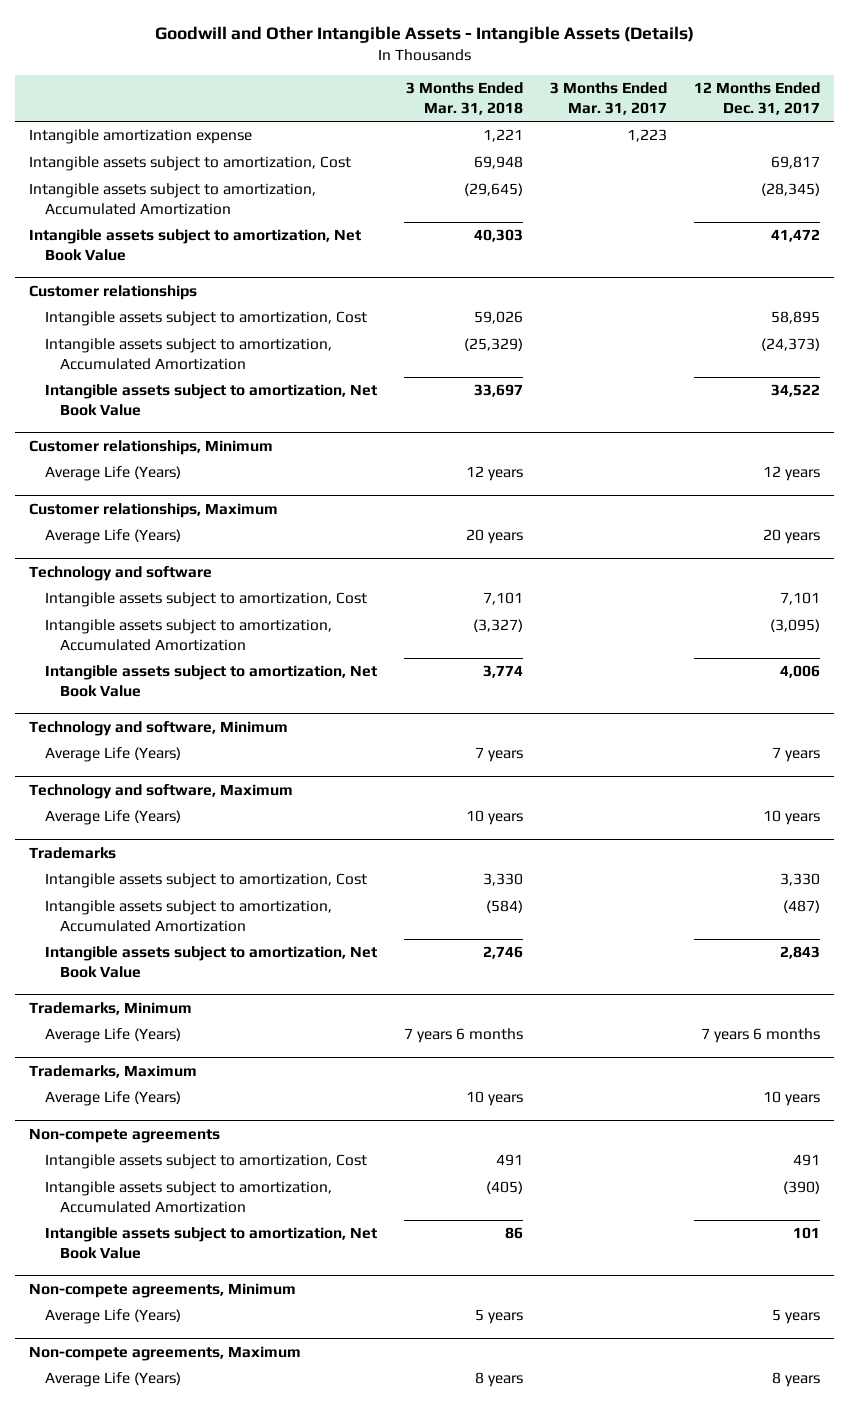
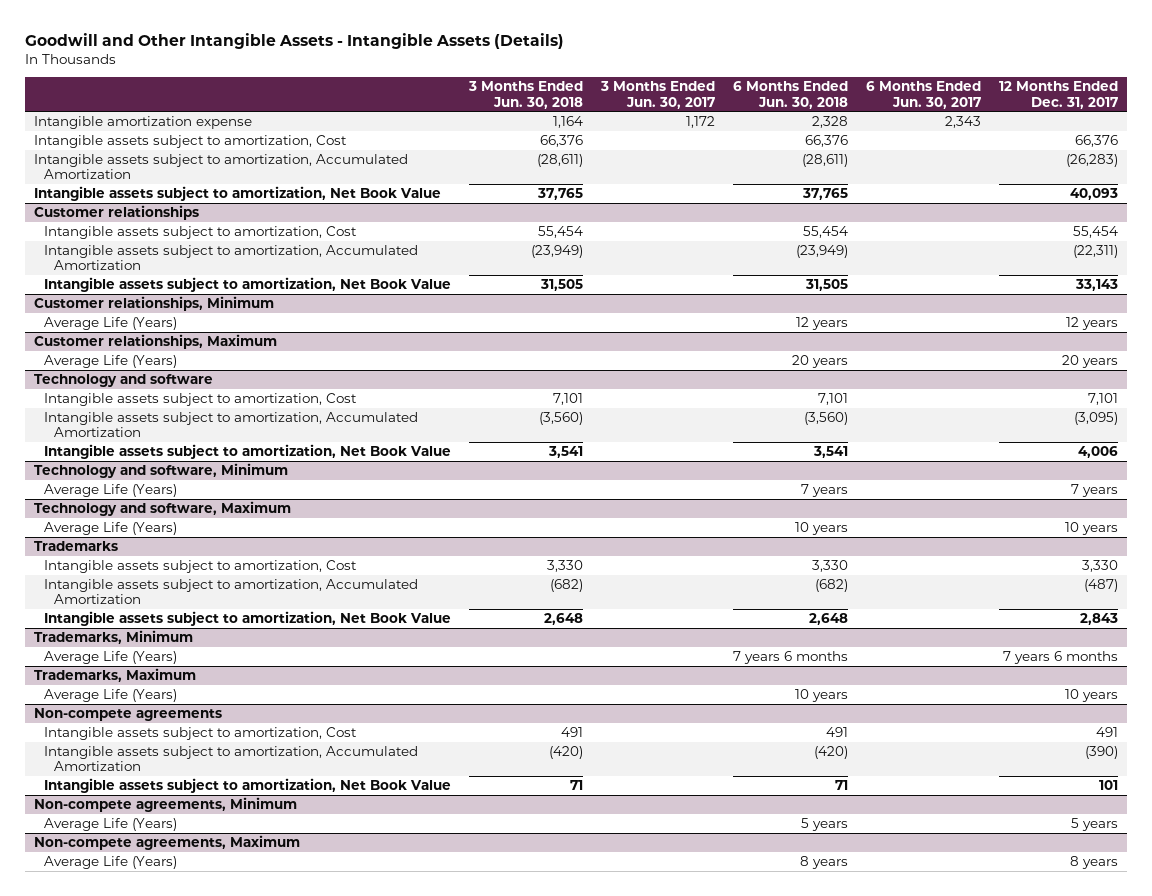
[405,82,523,116] 3 Months Ended Mar. 31, 2018 -> none
[550,82,668,116] 3 Months Ended Mar. 31, 2017 -> none
none -> [468,81,584,109] 3 Months Ended Jun. 30, 2018
none -> [600,81,716,109] 3 Months Ended Jun. 30, 2017
none -> [732,81,848,109] 6 Months Ended Jun. 30, 2018
none -> [865,81,981,109] 6 Months Ended Jun. 30, 2017
[771,156,821,170] 69,817 -> [1074,135,1118,148] 66,376
[761,183,821,197] (28,345) -> [1065,154,1118,168] (26,283)
[771,229,821,243] 41,472 -> [1069,188,1118,201] 40,093
[771,311,821,325] 58,895 -> [1072,226,1118,239] 55,454
[761,338,821,352] (24,373) -> [1072,245,1118,259] (22,311)
[771,384,821,398] 34,522 -> [1074,279,1118,292] 33,143

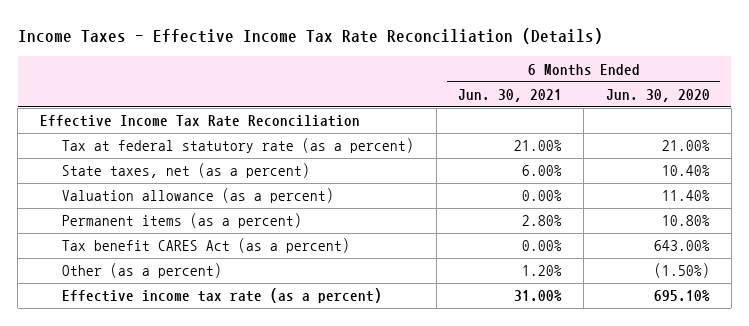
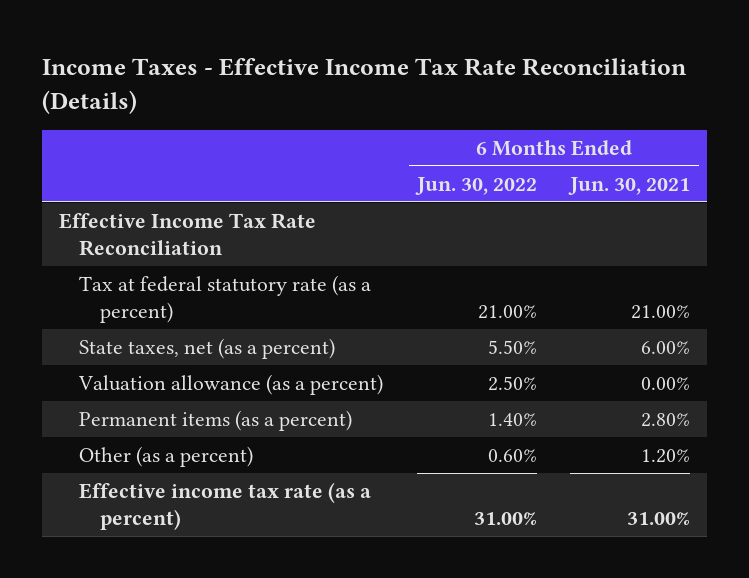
[605,88,710,102] Jun. 30, 2020 -> none
none -> [414,176,537,195] Jun. 30, 2022
[62,238,351,254] Tax benefit CARES Act (as a percent) -> none

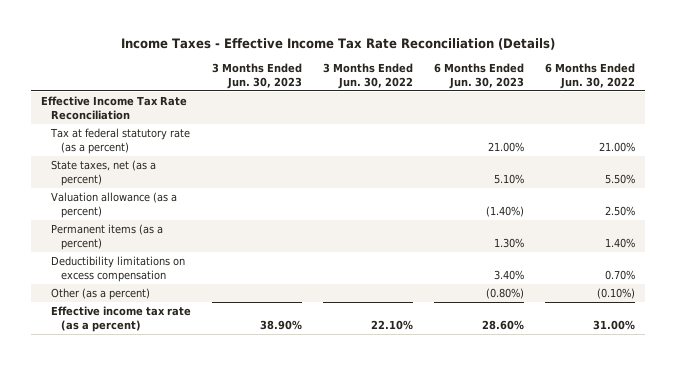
[568,176,691,195] Jun. 30, 2021 -> none
none -> [211,62,302,89] 3 Months Ended Jun. 30, 2023
none -> [322,62,413,89] 3 Months Ended Jun. 30, 2022
none -> [433,62,524,89] 6 Months Ended Jun. 30, 2023
none -> [51,256,186,282] Deductibility limitations on excess compensation
[487,448,537,462] 0.60% -> [596,288,635,300] (0.10%)

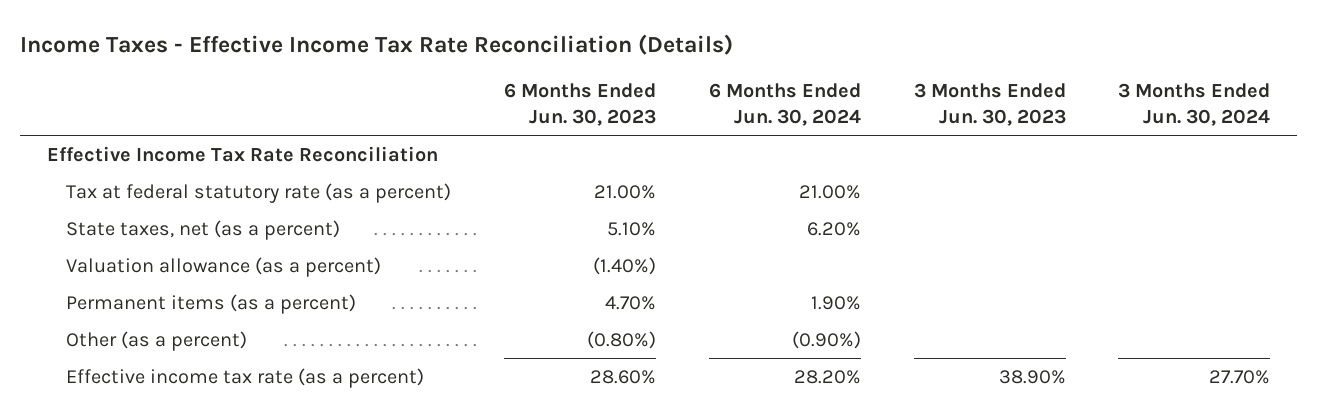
[322,62,413,89] 3 Months Ended Jun. 30, 2022 -> none
[544,62,635,89] 6 Months Ended Jun. 30, 2022 -> none
none -> [708,82,861,126] 6 Months Ended Jun. 30, 2024
none -> [1118,82,1271,126] 3 Months Ended Jun. 30, 2024
[51,256,186,282] Deductibility limitations on excess compensation -> none
[493,237,524,248] 1.30% -> [604,295,656,310] 4.70%

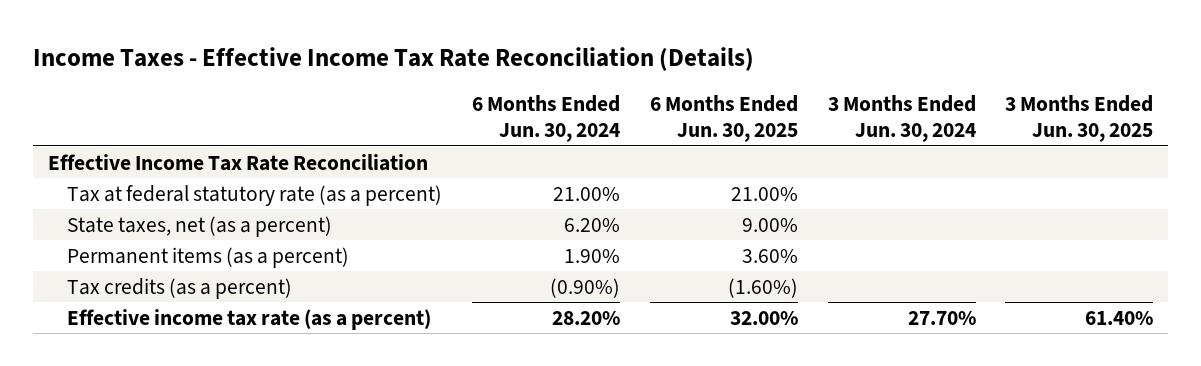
[503,82,656,126] 6 Months Ended Jun. 30, 2023 -> none
[913,82,1066,126] 3 Months Ended Jun. 30, 2023 -> none
none -> [649,95,798,143] 6 Months Ended Jun. 30, 2025
none -> [1005,95,1154,143] 3 Months Ended Jun. 30, 2025
[66,256,382,277] Valuation allowance (as a percent) -> none
[66,330,248,351] Other (as a percent) -> none
none -> [67,277,293,299] Tax credits (as a percent)

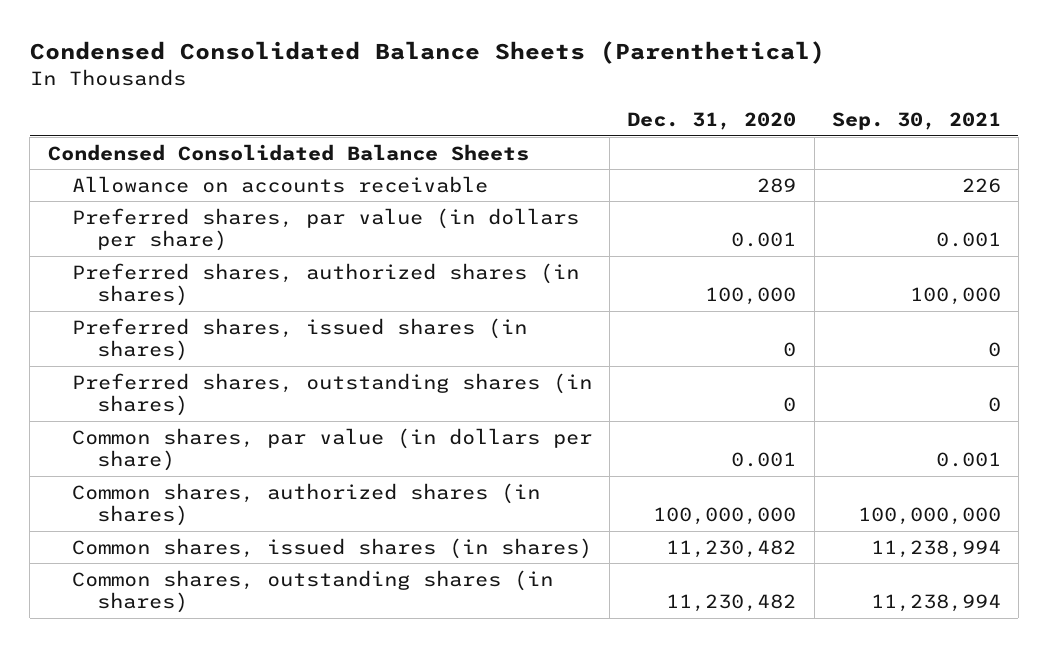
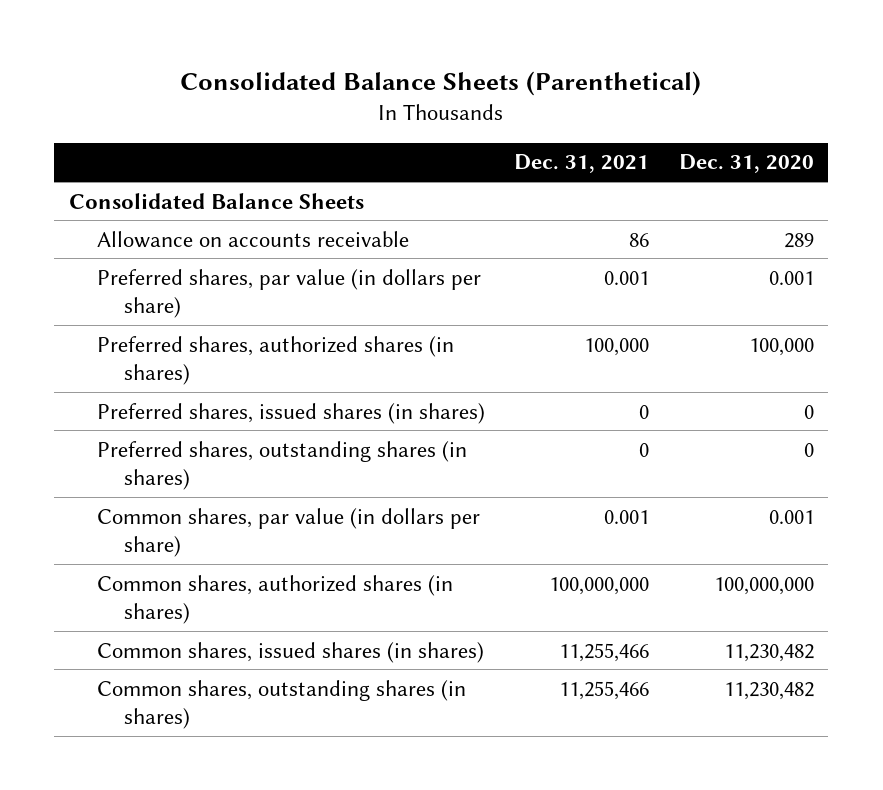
[29,41,825,65] Condensed Consolidated Balance Sheets (Parenthetical) -> [180,70,702,96] Consolidated Balance Sheets (Parenthetical)
[831,112,1001,131] Sep. 30, 2021 -> none
none -> [514,154,650,174] Dec. 31, 2021
[47,143,529,161] Condensed Consolidated Balance Sheets -> [69,192,365,209] Consolidated Balance Sheets

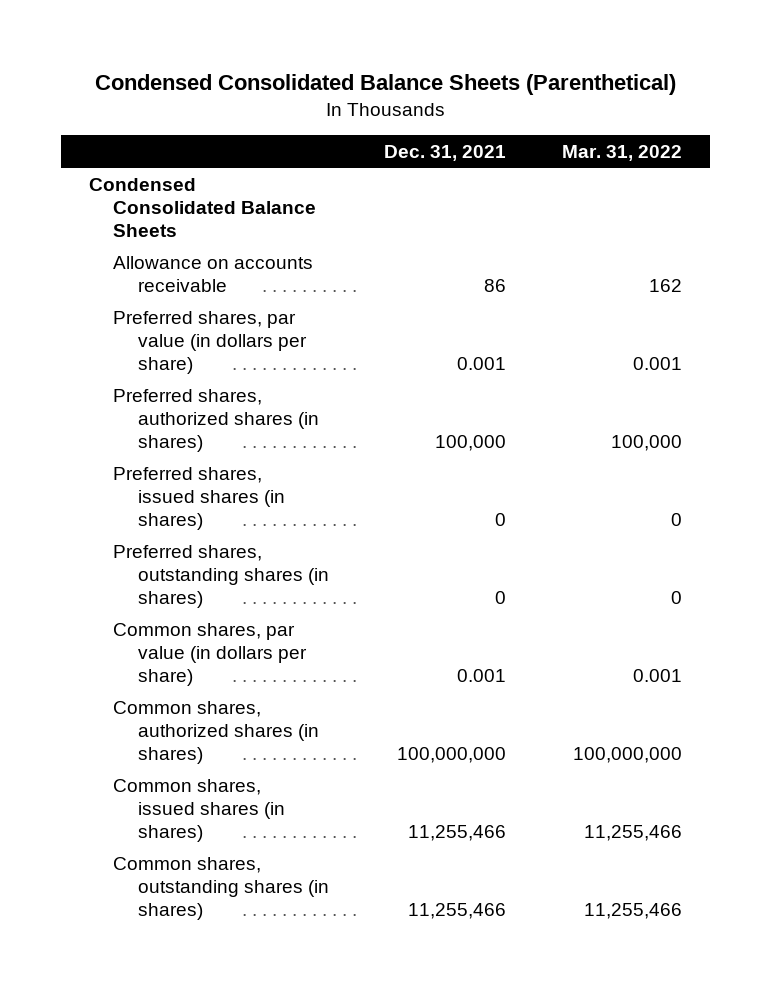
[180,70,702,96] Consolidated Balance Sheets (Parenthetical) -> [94,74,676,96] Condensed Consolidated Balance Sheets (Parenthetical)
[678,154,814,174] Dec. 31, 2020 -> none
none -> [562,144,683,161] Mar. 31, 2022
[69,192,365,209] Consolidated Balance Sheets -> [88,177,317,237] Condensed Consolidated Balance Sheets

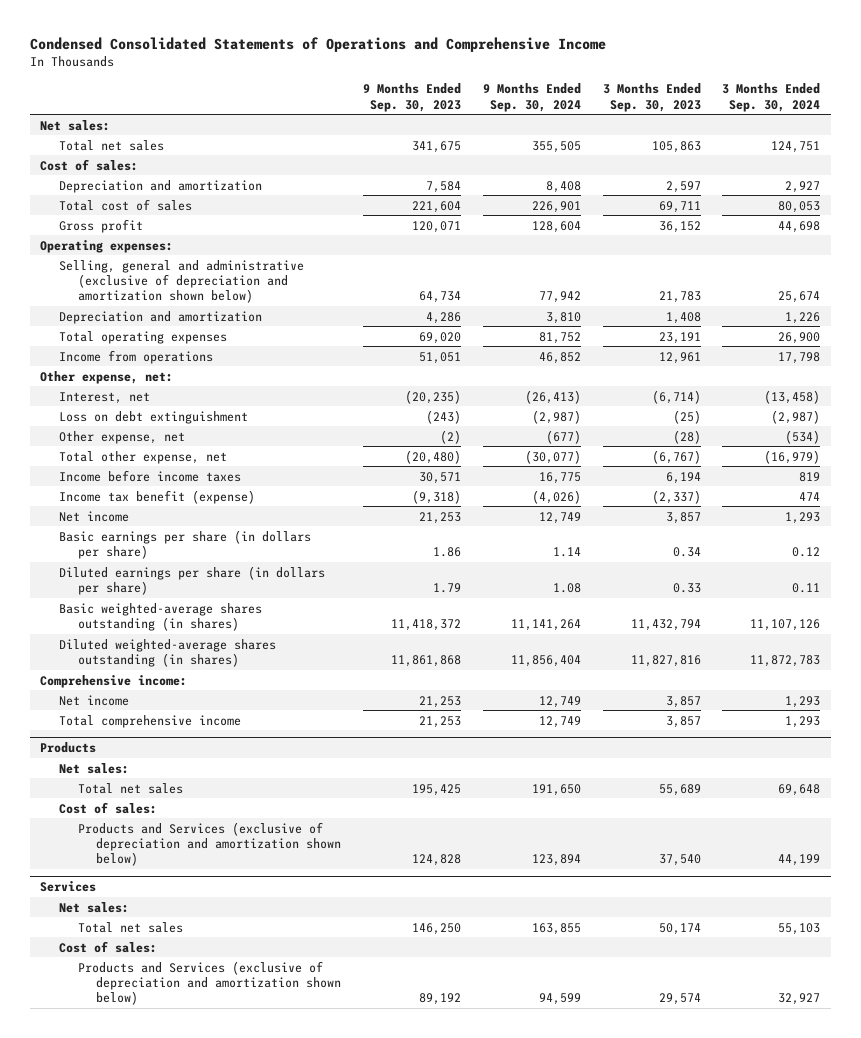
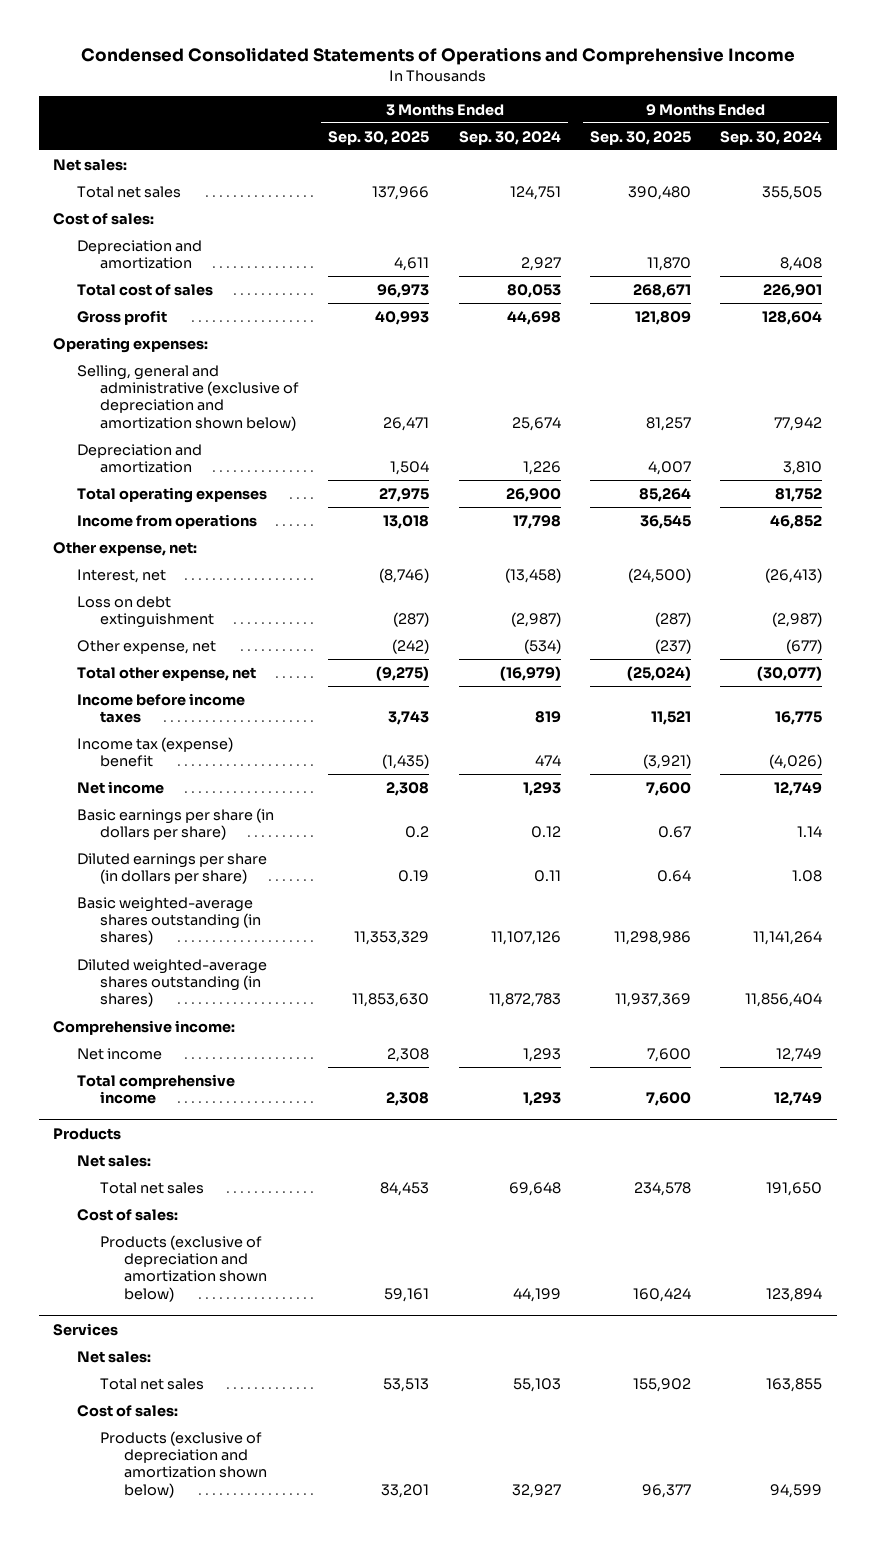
[362,83,461,112] 9 Months Ended Sep. 30, 2023 -> none
[602,83,701,112] 3 Months Ended Sep. 30, 2023 -> none
none -> [328,130,430,145] Sep. 30, 2025
none -> [589,130,691,145] Sep. 30, 2025
[59,489,256,504] Income tax benefit (expense) -> [76,736,233,768] Income tax (expense) benefit
[77,821,342,867] Products and Services (exclusive of depreciation and amortization shown below) -> [100,1234,267,1302] Products (exclusive of depreciation and amortization shown below)
[77,960,342,1006] Products and Services (exclusive of depreciation and amortization shown below) -> [100,1430,267,1498] Products (exclusive of depreciation and amortization shown below)

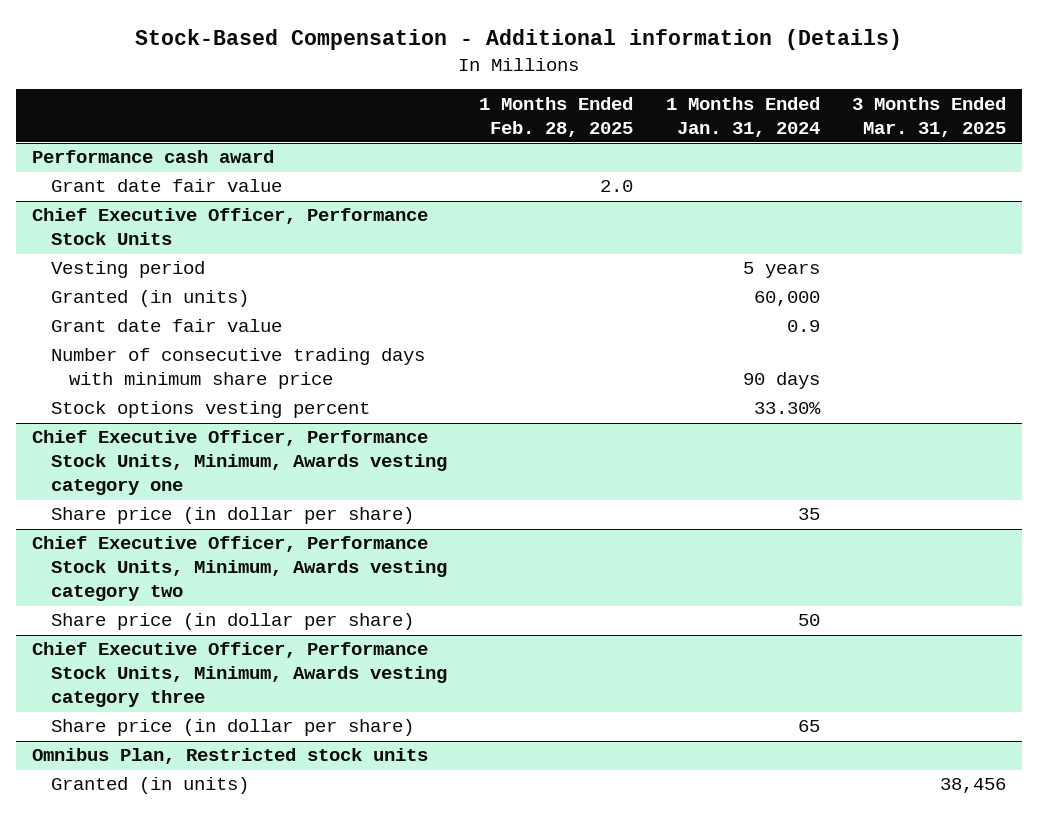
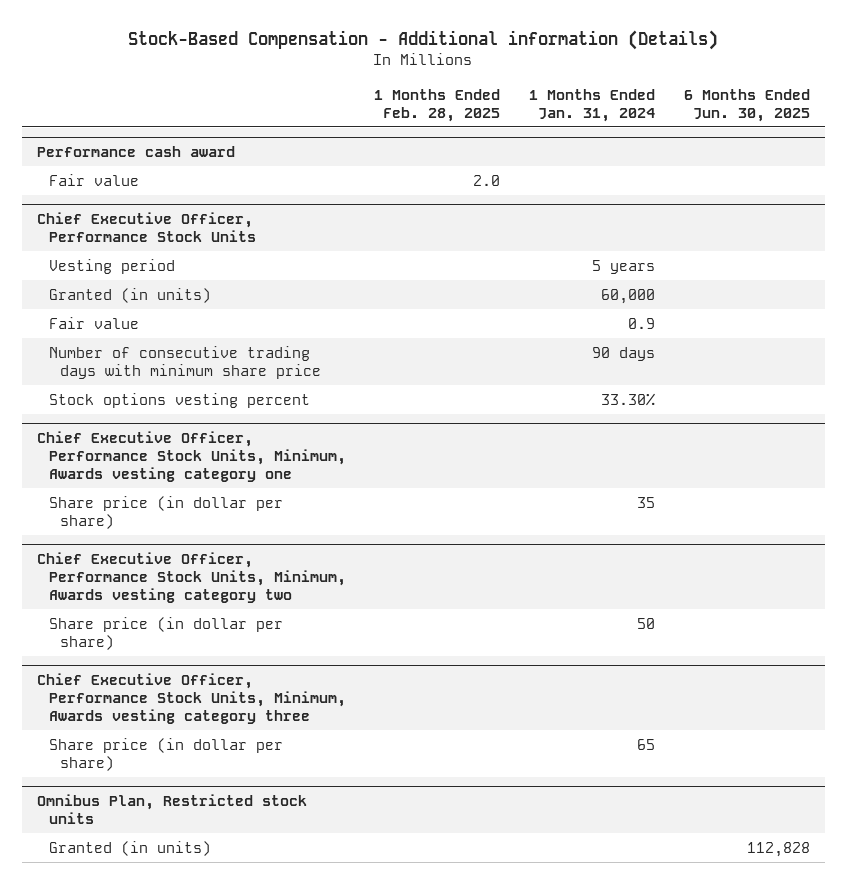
[852,96,1007,137] 3 Months Ended Mar. 31, 2025 -> none
none -> [684,88,811,122] 6 Months Ended Jun. 30, 2025
[50,179,282,193] Grant date fair value -> [48,173,139,186] Fair value
[50,319,282,333] Grant date fair value -> [48,316,139,329] Fair value

